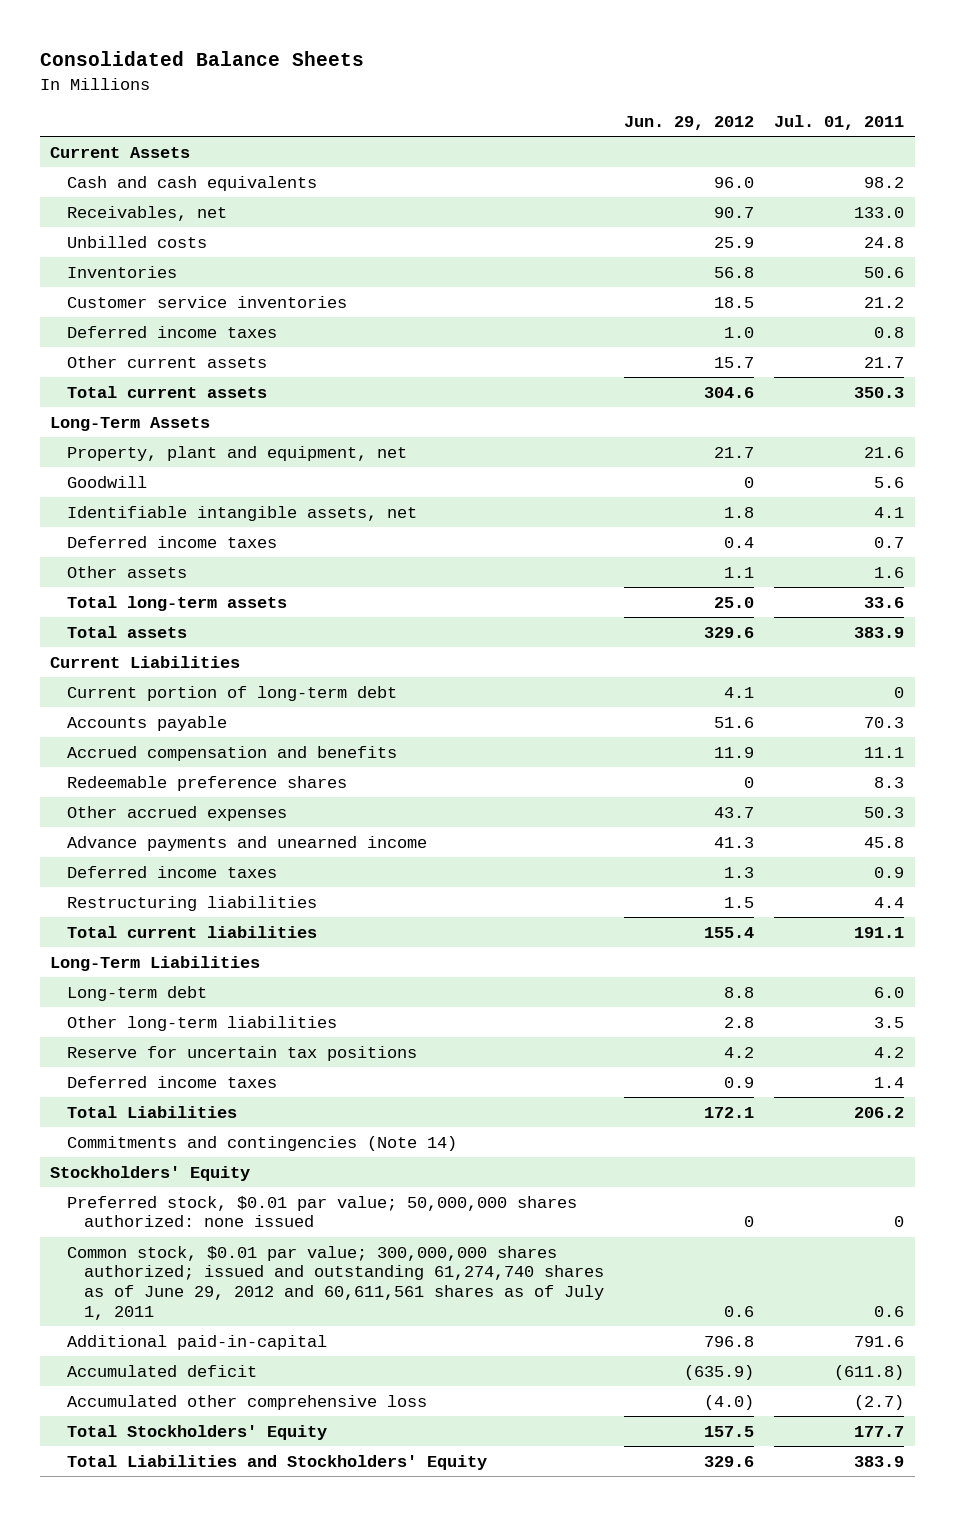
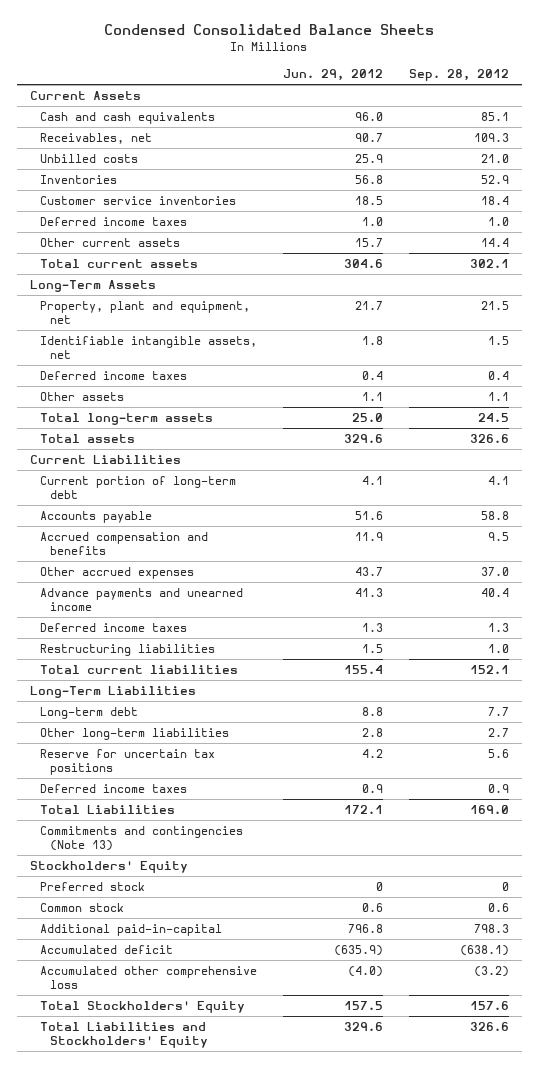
[39,51,364,67] Consolidated Balance Sheets -> [104,24,435,36] Condensed Consolidated Balance Sheets
[774,115,905,131] Jul. 01, 2011 -> none
none -> [408,68,509,81] Sep. 28, 2012
[66,475,147,488] Goodwill -> none
[66,775,347,791] Redeemable preference shares -> none
[66,1135,457,1151] Commitments and contingencies (Note 14) -> [39,826,243,851] Commitments and contingencies (Note 13)
[66,1195,577,1228] Preferred stock, $0.01 par value; 50,000,000 shares authorized: none issued -> [39,882,145,892] Preferred stock
[66,1245,604,1321] Common stock, $0.01 par value; 300,000,000 shares authorized; issued and outstanding 61,274,740 shares as of June 29, 2012 and 60,611,561 shares as of July 1, 2011 -> [39,903,124,913] Common stock

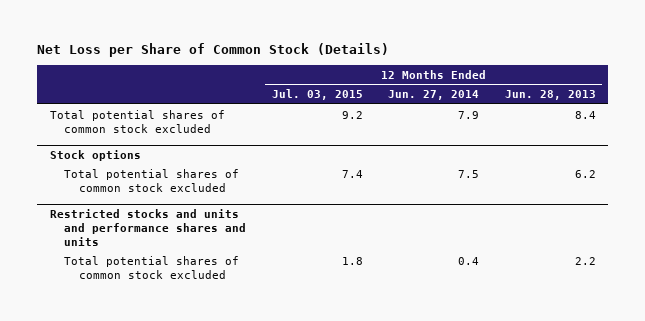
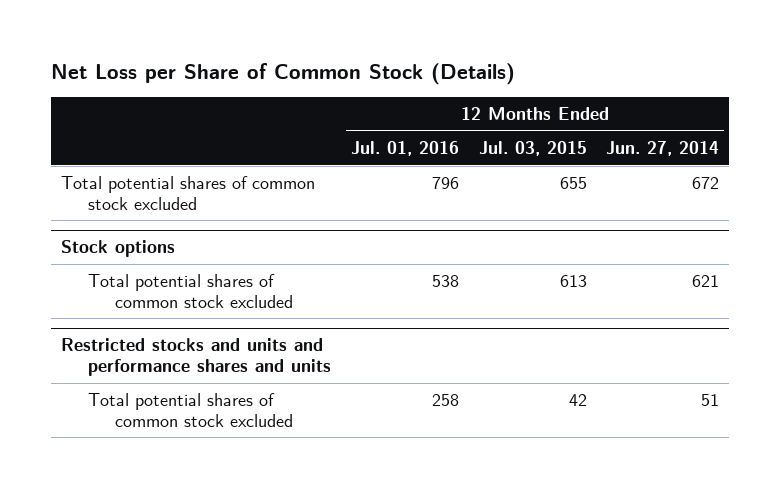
[504,89,596,100] Jun. 28, 2013 -> none
none -> [350,141,459,157] Jul. 01, 2016
[341,110,363,119] 9.2 -> [559,177,587,190] 655
[458,110,480,119] 7.9 -> [692,177,720,190] 672
[341,169,363,178] 7.4 -> [559,275,587,288] 613
[458,169,480,178] 7.5 -> [692,275,720,288] 621
[341,256,363,265] 1.8 -> [568,394,587,407] 42
[458,256,480,265] 0.4 -> [701,394,720,407] 51

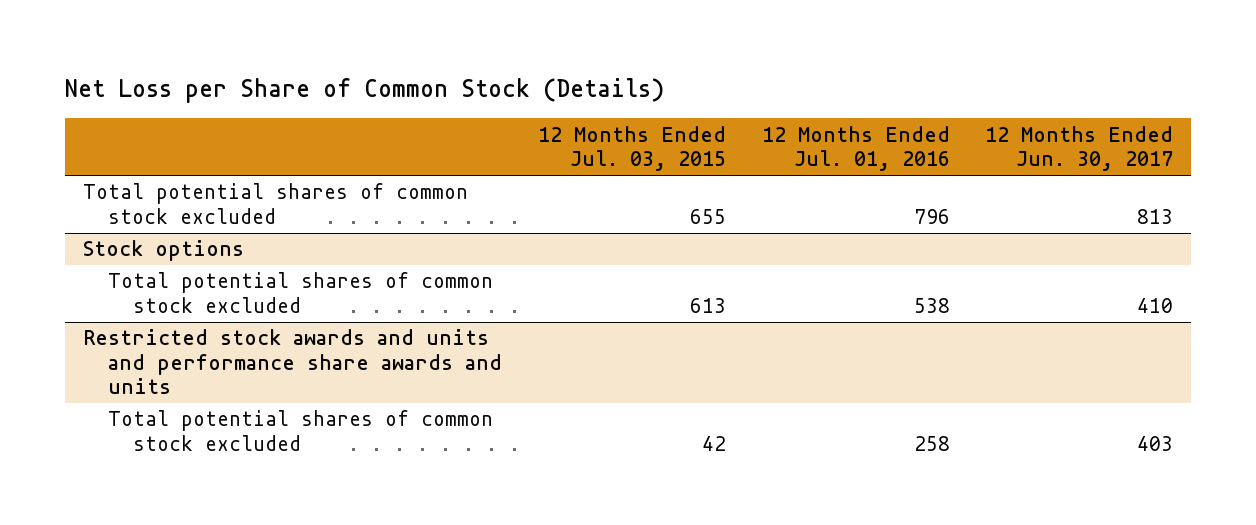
[606,141,720,157] Jun. 27, 2014 -> none
none -> [985,125,1174,172] 12 Months Ended Jun. 30, 2017
[61,338,332,377] Restricted stocks and units and performance shares and units -> [82,329,502,395] Restricted stock awards and units and performance share awards and units

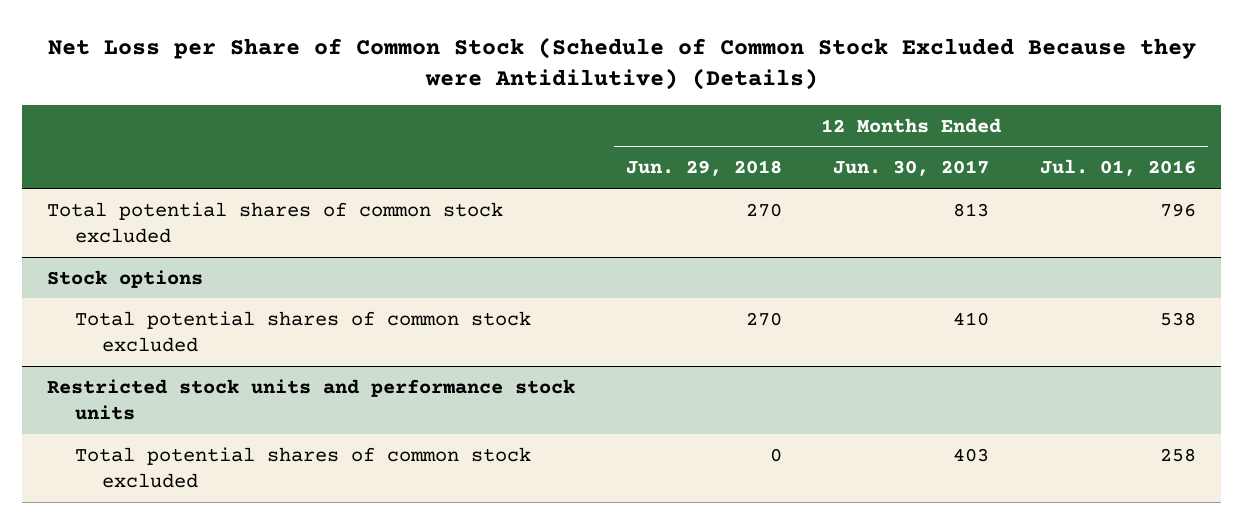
[65,78,665,104] Net Loss per Share of Common Stock (Details) -> [47,36,1196,91] Net Loss per Share of Common Stock (Schedule of Common Stock Excluded Because they were Antidilutive) (Details)
[537,125,726,172] 12 Months Ended Jul. 03, 2015 -> none
none -> [626,160,783,177] Jun. 29, 2018
[82,329,502,395] Restricted stock awards and units and performance share awards and units -> [47,378,576,420] Restricted stock units and performance stock units

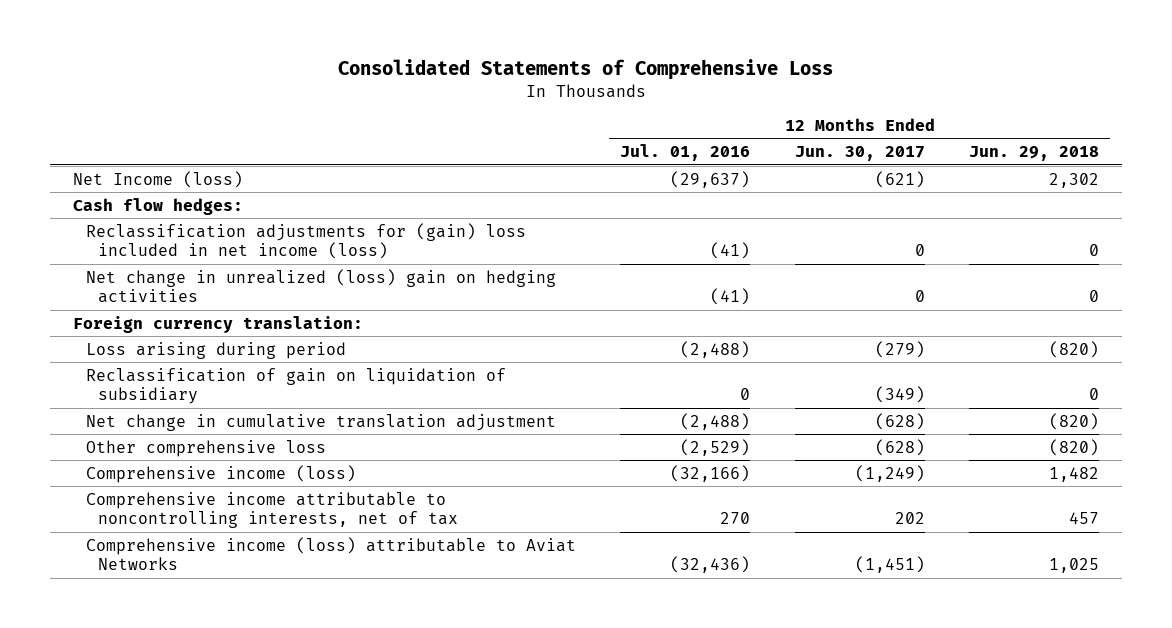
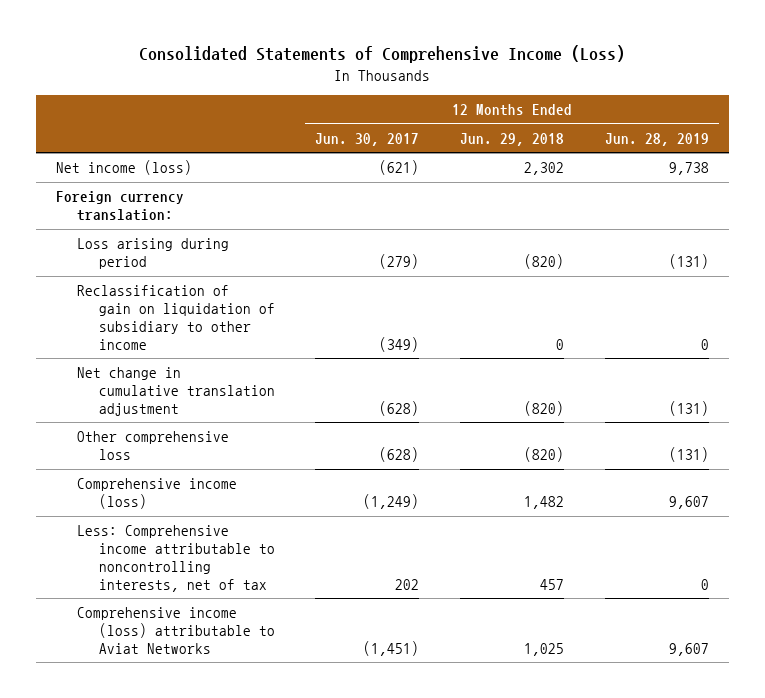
[337,59,833,81] Consolidated Statements of Comprehensive Loss -> [139,45,626,64] Consolidated Statements of Comprehensive Income (Loss)
[620,144,751,162] Jul. 01, 2016 -> none
none -> [604,132,709,146] Jun. 28, 2019
[72,197,243,215] Cash flow hedges: -> none
[85,222,526,260] Reclassification adjustments for (gain) loss included in net income (loss) -> none
[85,268,556,304] Net change in unrealized (loss) gain on hedging activities -> none
[72,170,243,188] Net Income (loss) -> [55,160,192,176] Net income (loss)
[85,367,506,405] Reclassification of gain on liquidation of subsidiary -> [77,285,275,350] Reclassification of gain on liquidation of subsidiary to other income
[85,491,459,529] Comprehensive income attributable to noncontrolling interests, net of tax -> [77,525,275,592] Less: Comprehensive income attributable to noncontrolling interests, net of tax

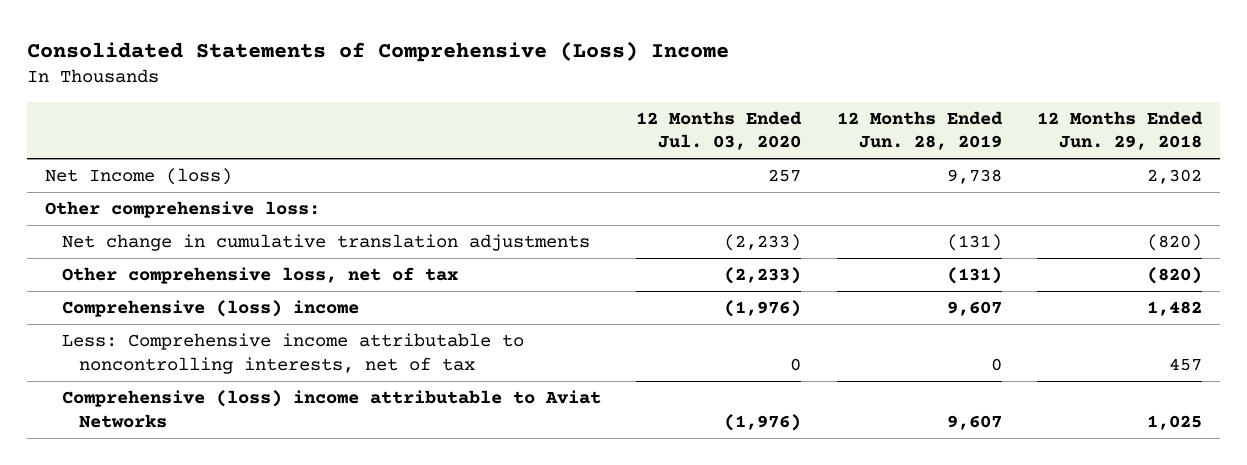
[139,45,626,64] Consolidated Statements of Comprehensive Income (Loss) -> [26,40,729,62] Consolidated Statements of Comprehensive (Loss) Income
[315,132,420,146] Jun. 30, 2017 -> none
none -> [636,110,803,151] 12 Months Ended Jul. 03, 2020
[55,191,184,222] Foreign currency translation: -> none
[77,285,275,350] Reclassification of gain on liquidation of subsidiary to other income -> none
[77,367,275,417] Net change in cumulative translation adjustment -> none
[55,160,192,176] Net income (loss) -> [44,167,232,185] Net Income (loss)
none -> [44,200,320,218] Other comprehensive loss:
[77,238,230,270] Loss arising during period -> [61,233,590,251] Net change in cumulative translation adjustments
[77,431,230,461] Other comprehensive loss -> [61,266,458,284] Other comprehensive loss, net of tax
[77,478,238,510] Comprehensive income (loss) -> [61,299,359,317] Comprehensive (loss) income
[77,607,275,655] Comprehensive income (loss) attributable to Aviat Networks -> [61,389,601,428] Comprehensive (loss) income attributable to Aviat Networks

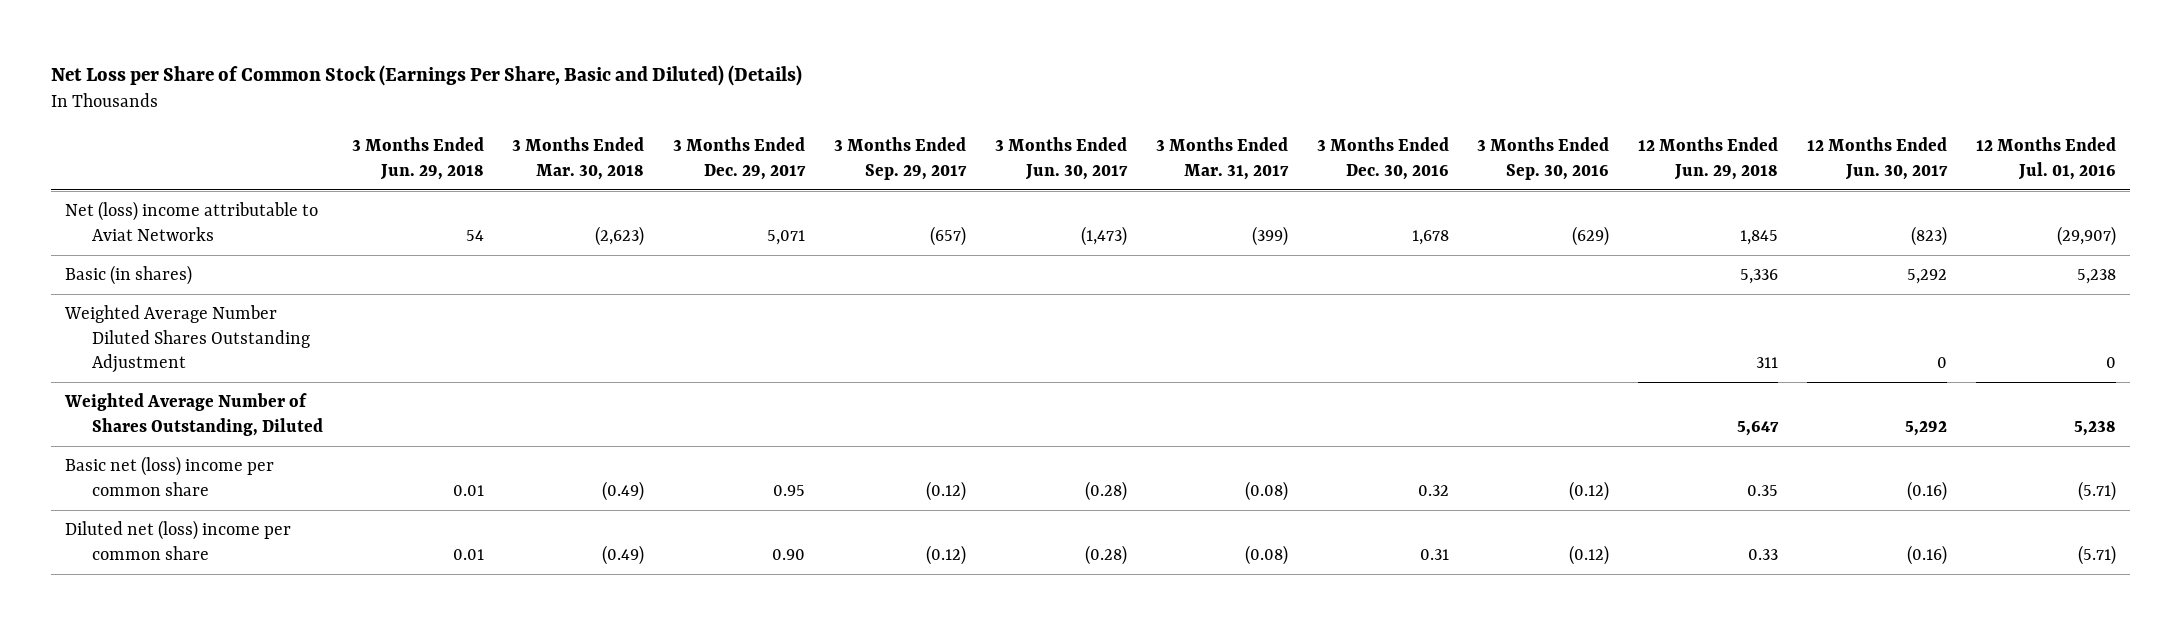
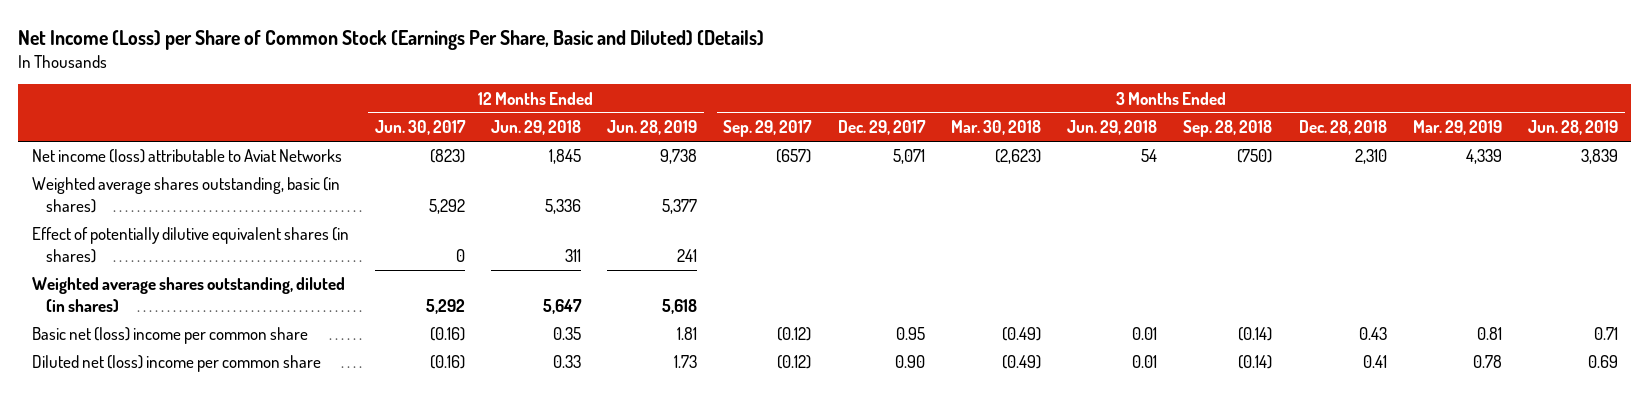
[50,64,802,86] Net Loss per Share of Common Stock (Earnings Per Share, Basic and Diluted) (Details) -> [18,29,765,50] Net Income (Loss) per Share of Common Stock (Earnings Per Share, Basic and Diluted) (Details)
[994,136,1128,180] 3 Months Ended Jun. 30, 2017 -> none
[1155,136,1289,180] 3 Months Ended Mar. 31, 2017 -> none
[1316,136,1449,180] 3 Months Ended Dec. 30, 2016 -> none
[1477,136,1610,180] 3 Months Ended Sep. 30, 2016 -> none
[1975,136,2116,180] 12 Months Ended Jul. 01, 2016 -> none
none -> [607,120,698,136] Jun. 28, 2019
none -> [1183,120,1273,138] Sep. 28, 2018
none -> [1298,120,1387,136] Dec. 28, 2018
none -> [1412,120,1502,136] Mar. 29, 2019
none -> [1527,120,1618,136] Jun. 28, 2019
[65,200,319,241] Net (loss) income attributable to Aviat Networks -> [31,149,342,164] Net income (loss) attributable to Aviat Networks
[65,264,193,285] Basic (in shares) -> [31,177,340,213] Weighted average shares outstanding, basic (in shares)
[64,304,310,374] Weighted Average Number Diluted Shares Outstanding Adjustment -> [31,227,349,263] Effect of potentially dilutive equivalent shares (in shares)
[64,392,323,436] Weighted Average Number of Shares Outstanding, Diluted -> [31,277,345,312] Weighted average shares outstanding, diluted (in shares)

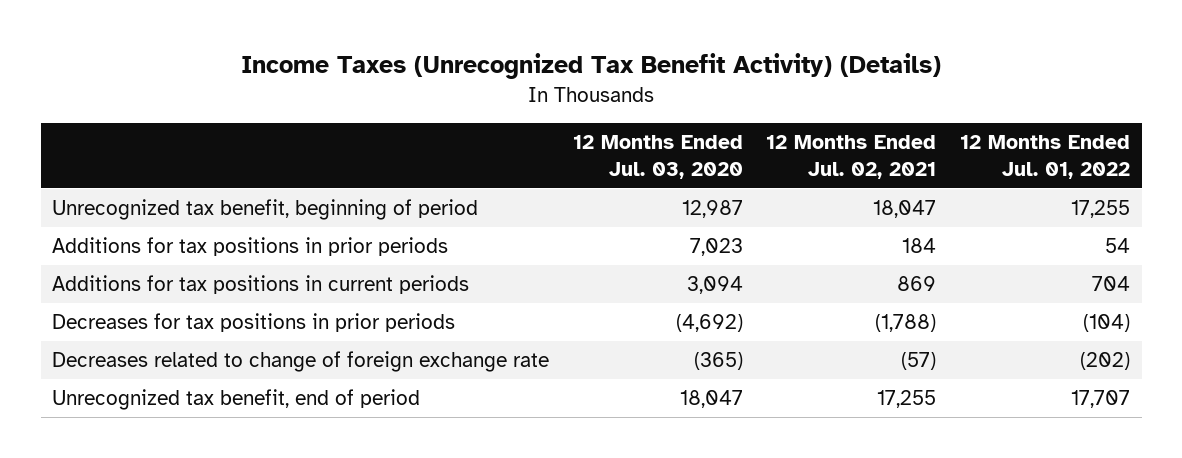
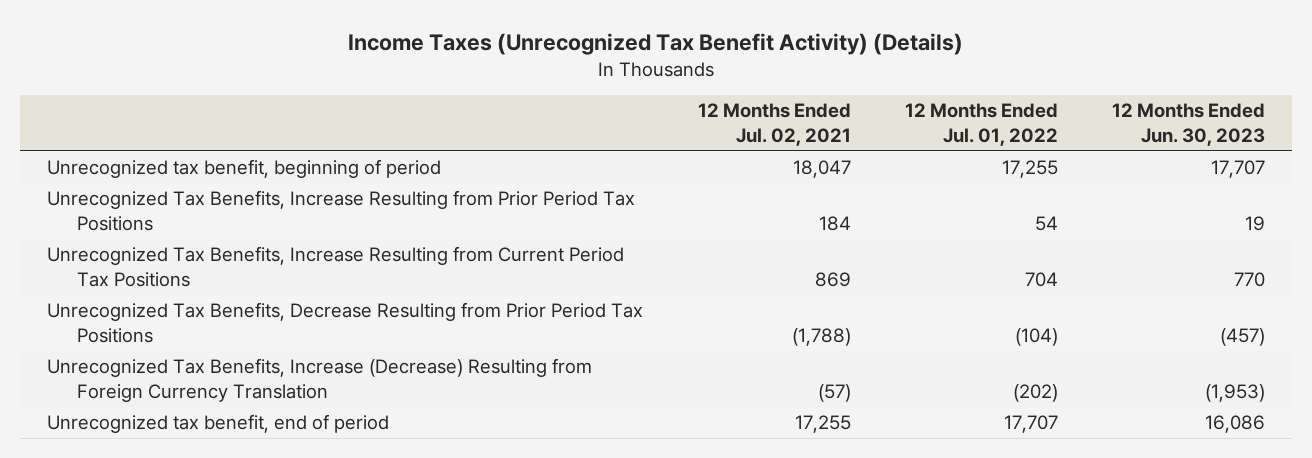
[572,135,743,180] 12 Months Ended Jul. 03, 2020 -> none
none -> [1111,103,1265,146] 12 Months Ended Jun. 30, 2023
[52,237,449,257] Additions for tax positions in prior periods -> [47,190,636,232] Unrecognized Tax Benefits, Increase Resulting from Prior Period Tax Positions
[52,275,470,295] Additions for tax positions in current periods -> [47,246,625,288] Unrecognized Tax Benefits, Increase Resulting from Current Period Tax Positions
[52,313,456,333] Decreases for tax positions in prior periods -> [47,302,644,344] Unrecognized Tax Benefits, Decrease Resulting from Prior Period Tax Positions
[52,351,550,373] Decreases related to change of foreign exchange rate -> [47,358,593,403] Unrecognized Tax Benefits, Increase (Decrease) Resulting from Foreign Currency Translation

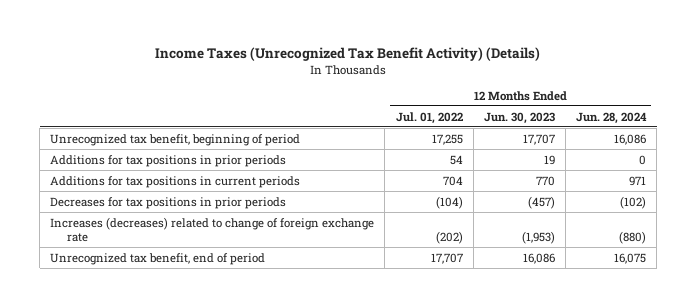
[697,103,851,146] 12 Months Ended Jul. 02, 2021 -> none
none -> [576,111,648,124] Jun. 28, 2024
[47,190,636,232] Unrecognized Tax Benefits, Increase Resulting from Prior Period Tax Positions -> [50,154,287,167] Additions for tax positions in prior periods
[47,246,625,288] Unrecognized Tax Benefits, Increase Resulting from Current Period Tax Positions -> [50,175,301,188] Additions for tax positions in current periods
[47,302,644,344] Unrecognized Tax Benefits, Decrease Resulting from Prior Period Tax Positions -> [50,196,287,209] Decreases for tax positions in prior periods
[47,358,593,403] Unrecognized Tax Benefits, Increase (Decrease) Resulting from Foreign Currency Translation -> [50,216,375,243] Increases (decreases) related to change of foreign exchange rate

